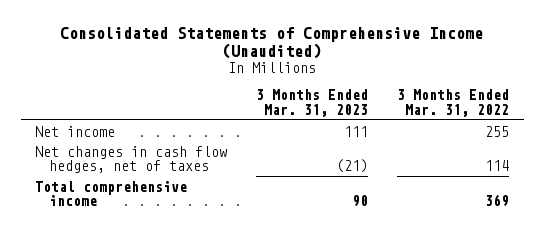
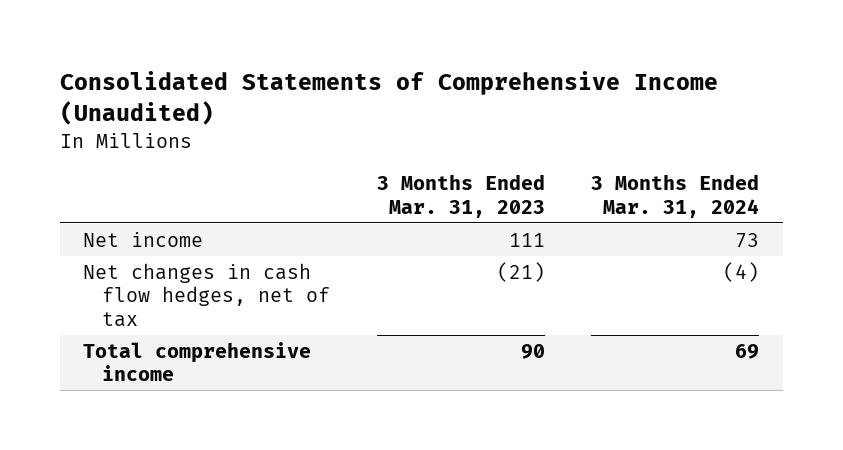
[397,89,510,117] 3 Months Ended Mar. 31, 2022 -> none
none -> [591,174,760,218] 3 Months Ended Mar. 31, 2024
[35,145,228,174] Net changes in cash flow hedges, net of taxes -> [83,262,331,327] Net changes in cash flow hedges, net of tax

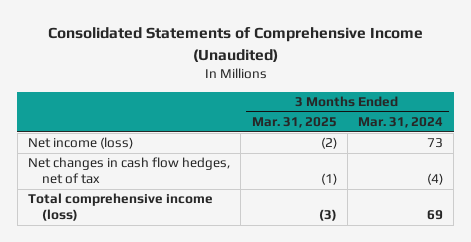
[376,174,545,218] 3 Months Ended Mar. 31, 2023 -> none
none -> [251,117,337,129] Mar. 31, 2025
[83,231,204,247] Net income -> [27,137,133,150] Net income (loss)
[83,341,312,382] Total comprehensive income -> [27,193,213,222] Total comprehensive income (loss)

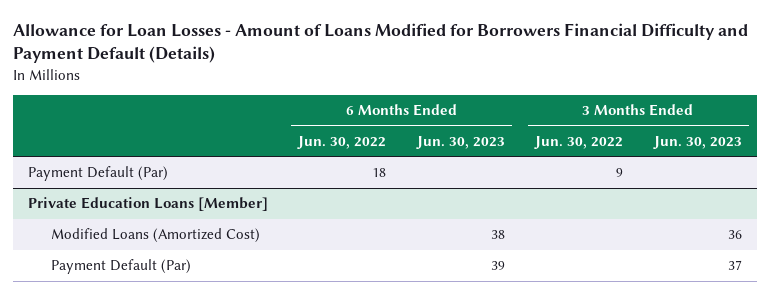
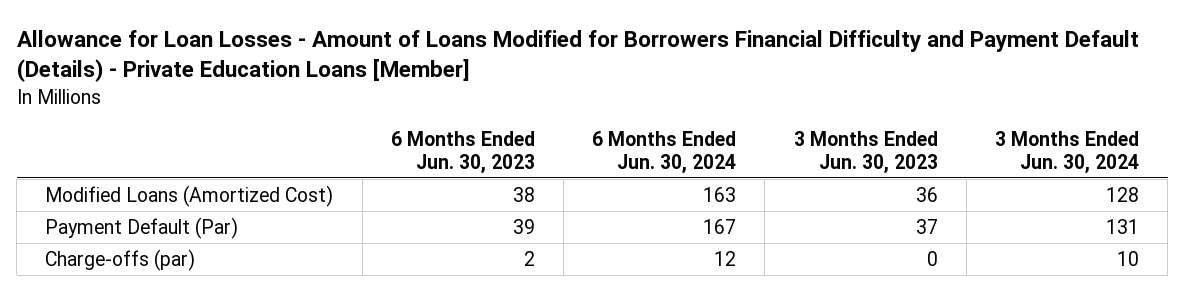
[12,23,748,64] Allowance for Loan Losses - Amount of Loans Modified for Borrowers Financial Difficulty and Payment Default (Details) -> [16,30,1139,83] Allowance for Loan Losses - Amount of Loans Modified for Borrowers Financial Difficulty and Payment Default (Details) - Private Education Loans [Member]
[297,135,387,149] Jun. 30, 2022 -> none
[534,135,624,149] Jun. 30, 2022 -> none
none -> [592,131,737,174] 6 Months Ended Jun. 30, 2024
none -> [995,131,1140,174] 3 Months Ended Jun. 30, 2024
[27,166,168,182] Payment Default (Par) -> none
[27,197,268,212] Private Education Loans [Member] -> none
none -> [45,248,196,271] Charge-offs (par)

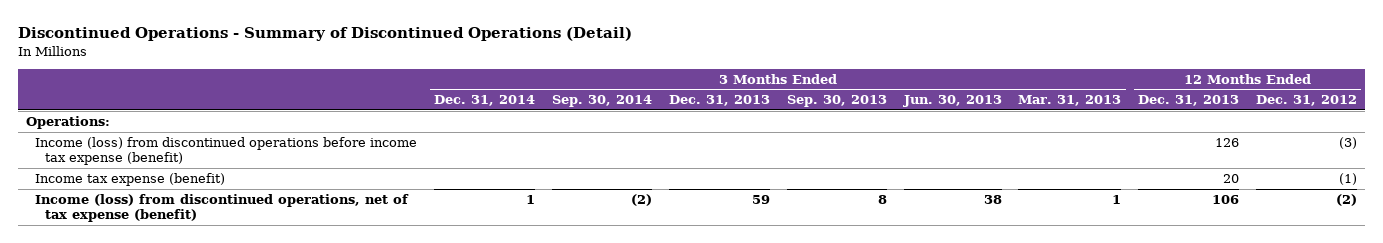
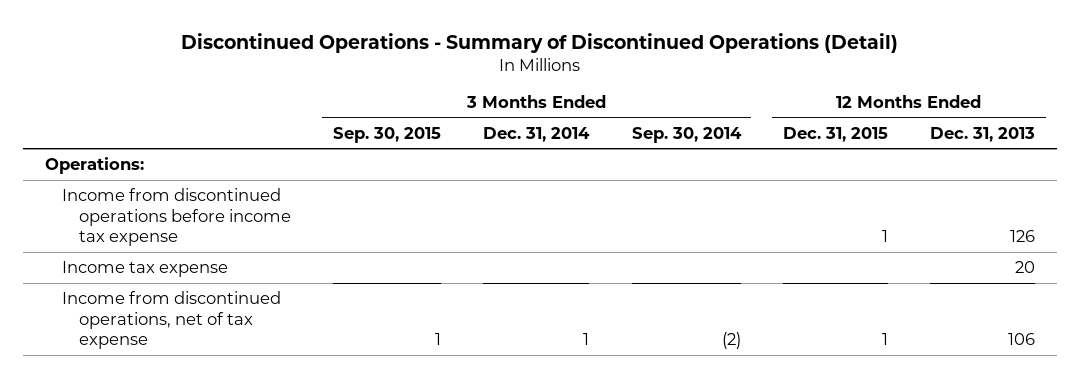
[668,95,770,107] Dec. 31, 2013 -> none
[786,95,887,108] Sep. 30, 2013 -> none
[902,95,1002,108] Jun. 30, 2013 -> none
[1018,95,1122,107] Mar. 31, 2013 -> none
[1256,95,1358,107] Dec. 31, 2012 -> none
none -> [332,126,441,143] Sep. 30, 2015
none -> [783,126,889,142] Dec. 31, 2015
[35,137,418,166] Income (loss) from discontinued operations before income tax expense (benefit) -> [61,188,291,247] Income from discontinued operations before income tax expense
[35,173,226,187] Income tax expense (benefit) -> [61,261,228,278] Income tax expense
[35,194,410,223] Income (loss) from discontinued operations, net of tax expense (benefit) -> [61,291,281,350] Income from discontinued operations, net of tax expense

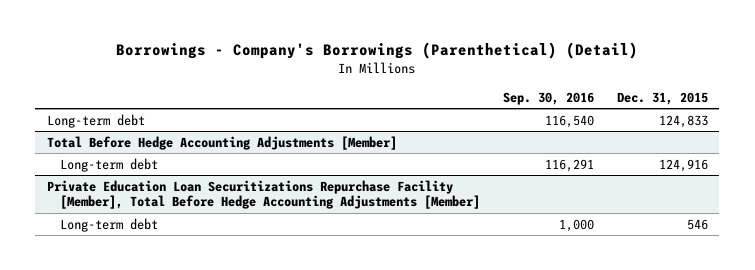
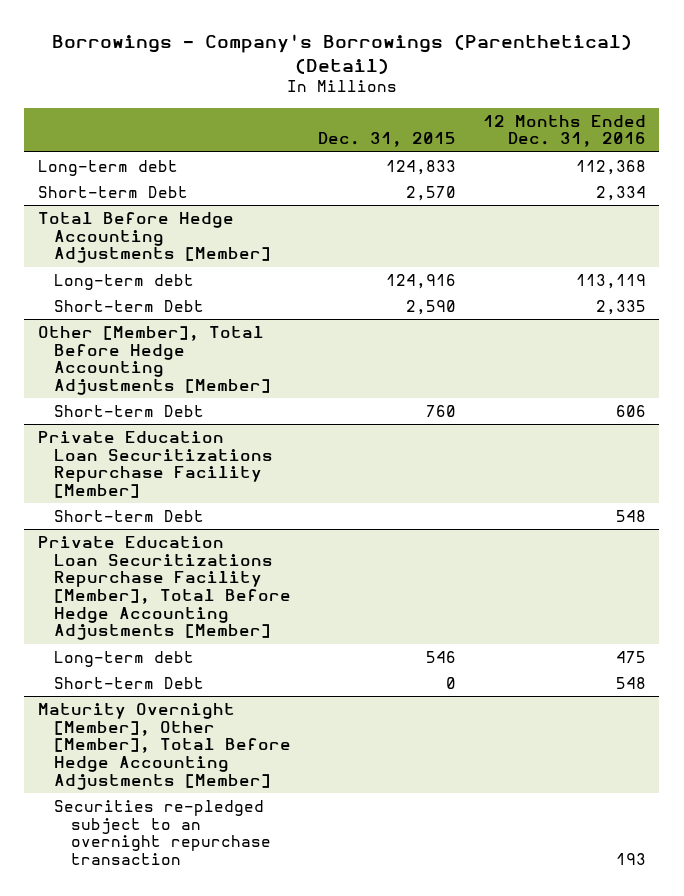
[503,91,595,105] Sep. 30, 2016 -> none
none -> [482,114,646,148] 12 Months Ended Dec. 31, 2016
none -> [37,185,188,198] Short-term Debt
none -> [54,299,205,312] Short-term Debt
none -> [37,325,272,396] Other [Member], Total Before Hedge Accounting Adjustments [Member]
none -> [54,404,205,417] Short-term Debt
none -> [37,430,274,499] Private Education Loan Securitizations Repurchase Facility [Member]
none -> [54,509,205,522] Short-term Debt
none -> [54,676,205,689] Short-term Debt
none -> [37,702,292,790] Maturity Overnight [Member], Other [Member], Total Before Hedge Accounting Adjustments [Member]
none -> [54,799,272,866] Securities re-pledged subject to an overnight repurchase transaction

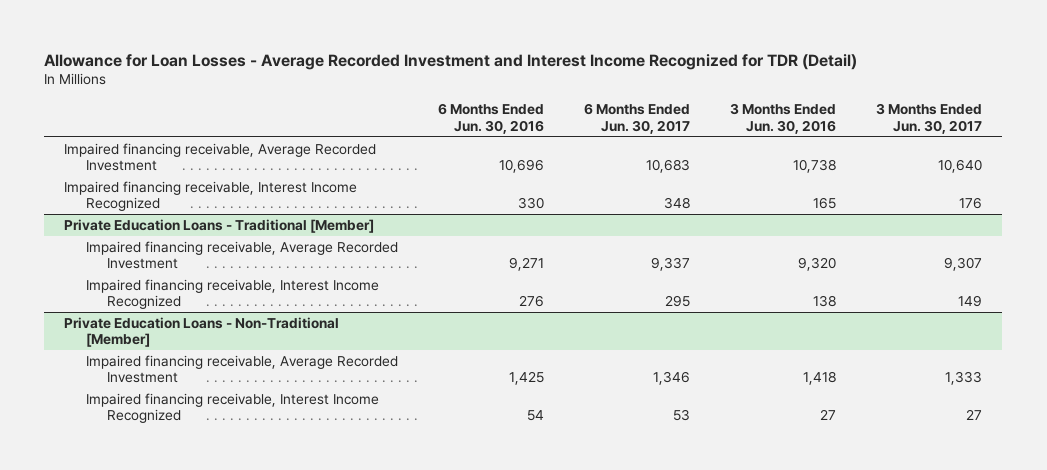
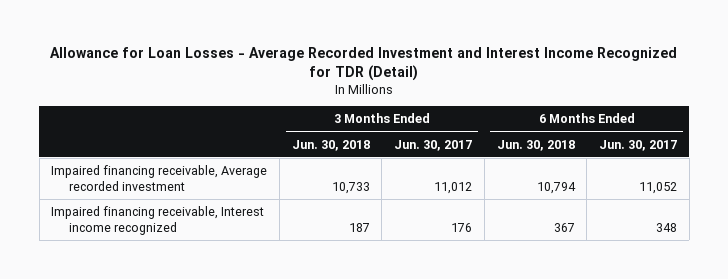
[437,102,544,134] 6 Months Ended Jun. 30, 2016 -> none
[730,102,837,134] 3 Months Ended Jun. 30, 2016 -> none
none -> [291,139,370,151] Jun. 30, 2018
none -> [496,139,575,151] Jun. 30, 2018
[64,218,375,233] Private Education Loans - Traditional [Member] -> none
[85,240,398,270] Impaired financing receivable, Average Recorded Investment -> none
[85,278,379,310] Impaired financing receivable, Interest Income Recognized -> none
[64,316,340,348] Private Education Loans - Non-Traditional [Member] -> none
[85,354,398,384] Impaired financing receivable, Average Recorded Investment -> none
[85,392,379,424] Impaired financing receivable, Interest Income Recognized -> none
[64,142,377,172] Impaired financing receivable, Average Recorded Investment -> [51,164,268,191] Impaired financing receivable, Average recorded investment
[645,159,690,174] 10,683 -> [638,181,677,194] 11,052
[938,159,983,174] 10,640 -> [434,181,473,194] 11,012
[64,180,358,212] Impaired financing receivable, Interest Income Recognized -> [51,205,265,235] Impaired financing receivable, Interest income recognized

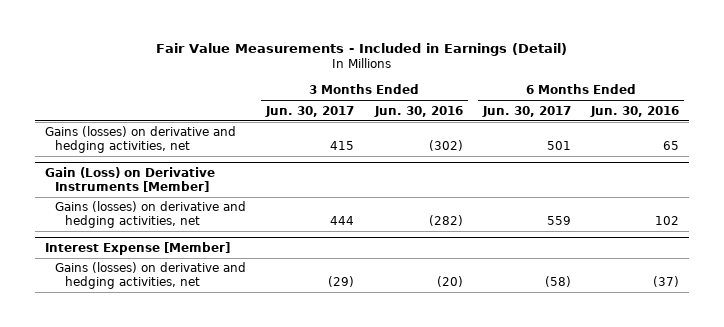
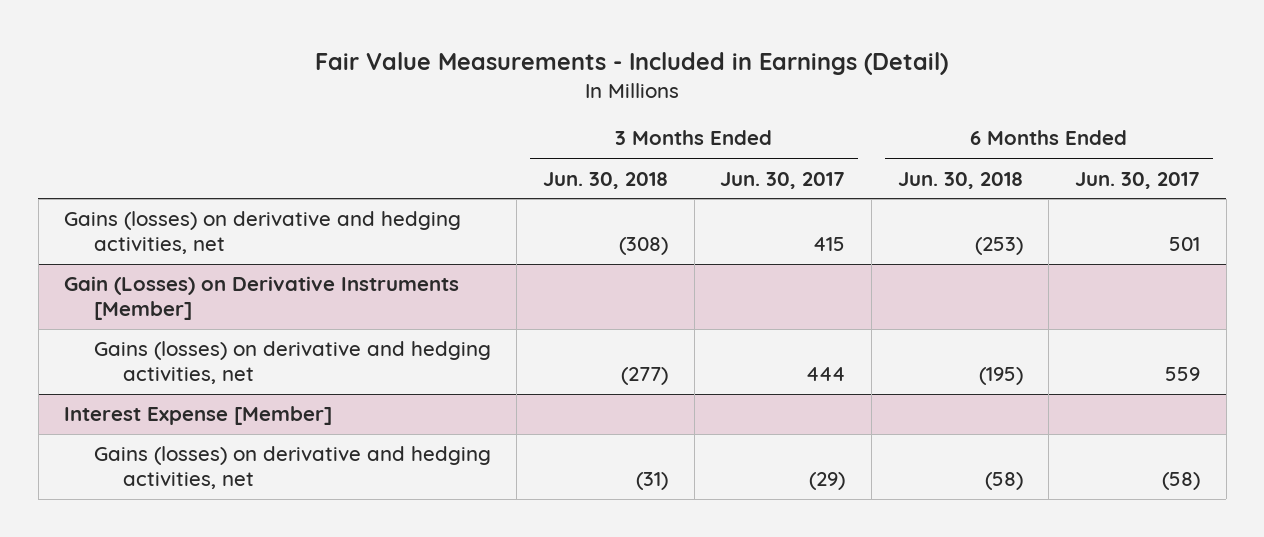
[373,105,463,117] Jun. 30, 2016 -> none
[590,105,680,117] Jun. 30, 2016 -> none
none -> [543,171,669,189] Jun. 30, 2018
none -> [897,171,1023,189] Jun. 30, 2018
[45,167,216,192] Gain (Loss) on Derivative Instruments [Member] -> [64,276,460,321] Gain (Losses) on Derivative Instruments [Member]

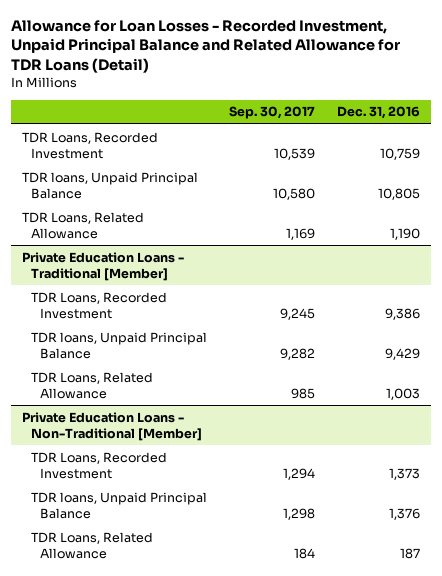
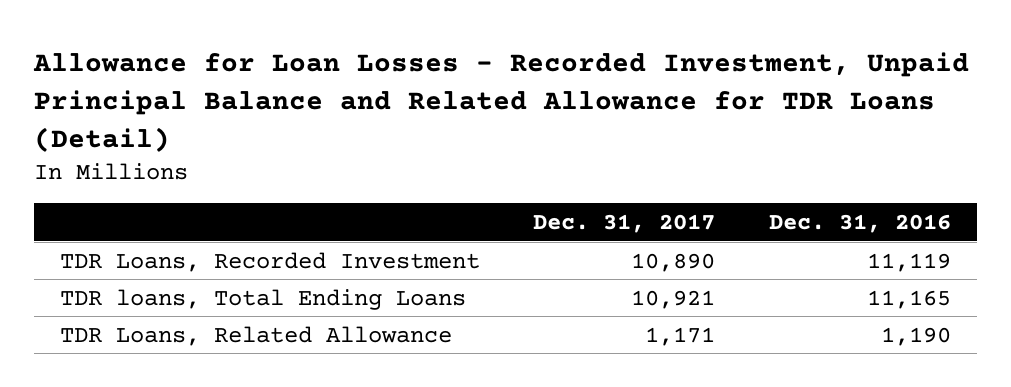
[229,106,316,120] Sep. 30, 2017 -> none
none -> [533,214,716,234] Dec. 31, 2017
[380,147,421,160] 10,759 -> [866,252,951,272] 11,119
[22,171,199,199] TDR loans, Unpaid Principal Balance -> [60,288,467,310] TDR loans, Total Ending Loans
[378,187,421,200] 10,805 -> [866,289,951,309] 11,165
[22,251,185,281] Private Education Loans - Traditional [Member] -> none
[31,291,168,319] TDR Loans, Recorded Investment -> none
[31,331,208,359] TDR loans, Unpaid Principal Balance -> none
[31,371,154,399] TDR Loans, Related Allowance -> none
[22,411,203,441] Private Education Loans - Non-Traditional [Member] -> none
[31,451,168,479] TDR Loans, Recorded Investment -> none
[31,491,208,519] TDR loans, Unpaid Principal Balance -> none
[31,531,154,559] TDR Loans, Related Allowance -> none

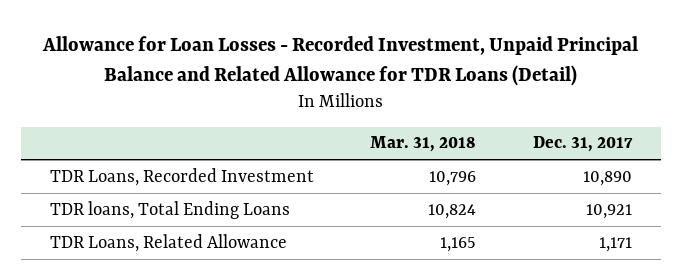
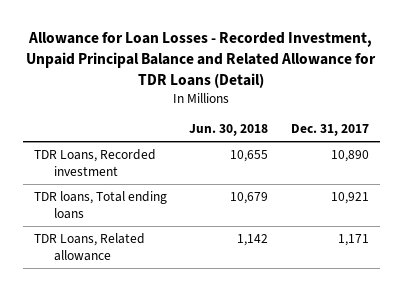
[370,136,477,153] Mar. 31, 2018 -> none
none -> [189,124,269,137] Jun. 30, 2018
[49,167,314,186] TDR Loans, Recorded Investment -> [33,148,156,177] TDR Loans, Recorded investment
[49,200,290,219] TDR loans, Total Ending Loans -> [33,190,167,220] TDR loans, Total ending loans
[49,233,287,252] TDR Loans, Related Allowance -> [33,232,145,262] TDR Loans, Related allowance

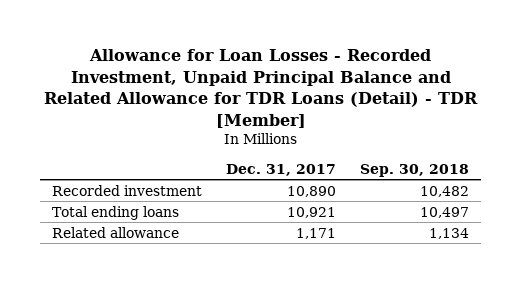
[26,32,377,88] Allowance for Loan Losses - Recorded Investment, Unpaid Principal Balance and Related Allowance for TDR Loans (Detail) -> [43,49,478,128] Allowance for Loan Losses - Recorded Investment, Unpaid Principal Balance and Related Allowance for TDR Loans (Detail) - TDR [Member]
[189,124,269,137] Jun. 30, 2018 -> none
none -> [360,163,470,177] Sep. 30, 2018
[33,148,156,177] TDR Loans, Recorded investment -> [51,184,202,196] Recorded investment
[33,190,167,220] TDR loans, Total ending loans -> [51,205,179,220] Total ending loans
[33,232,145,262] TDR Loans, Related allowance -> [51,226,179,238] Related allowance

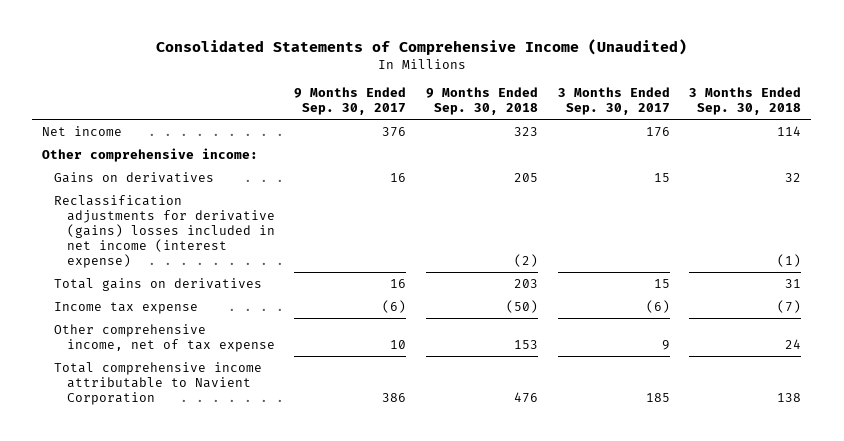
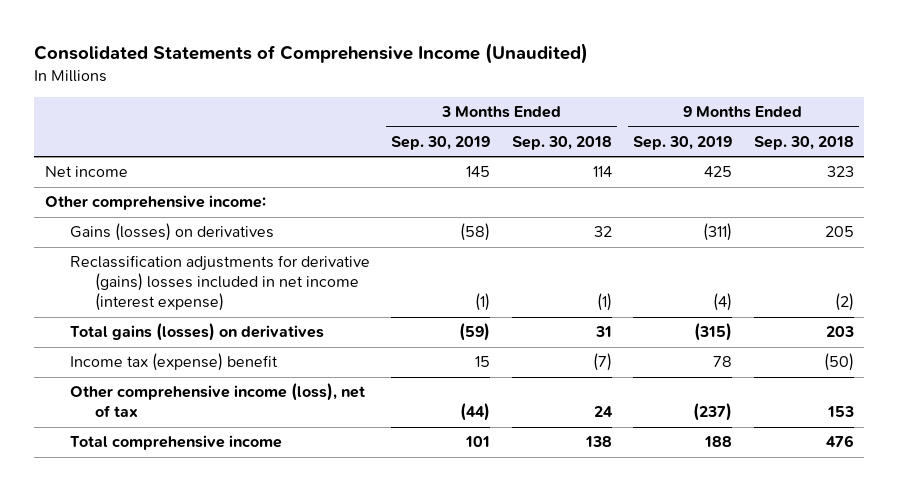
[294,87,407,116] 9 Months Ended Sep. 30, 2017 -> none
[557,87,670,116] 3 Months Ended Sep. 30, 2017 -> none
none -> [391,135,491,150] Sep. 30, 2019
none -> [633,135,733,150] Sep. 30, 2019
[54,171,215,183] Gains on derivatives -> [70,223,275,242] Gains (losses) on derivatives
[54,277,263,291] Total gains on derivatives -> [70,323,325,342] Total gains (losses) on derivatives
[54,301,199,314] Income tax expense -> [70,353,279,372] Income tax (expense) benefit
[54,323,275,352] Other comprehensive income, net of tax expense -> [70,383,366,418] Other comprehensive income (loss), net of tax
[54,361,263,406] Total comprehensive income attributable to Navient Corporation -> [70,435,283,451] Total comprehensive income

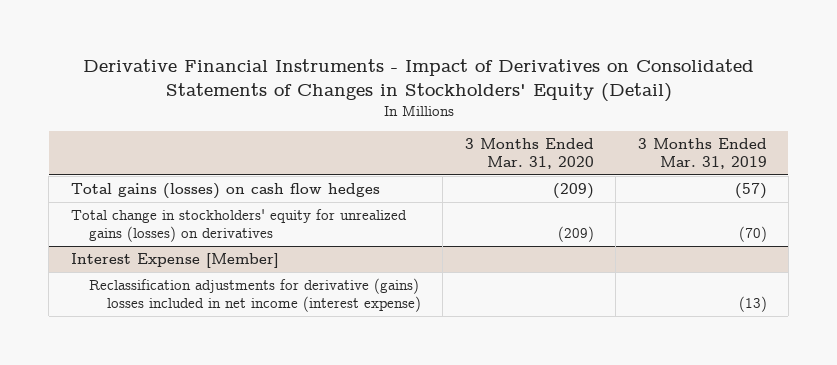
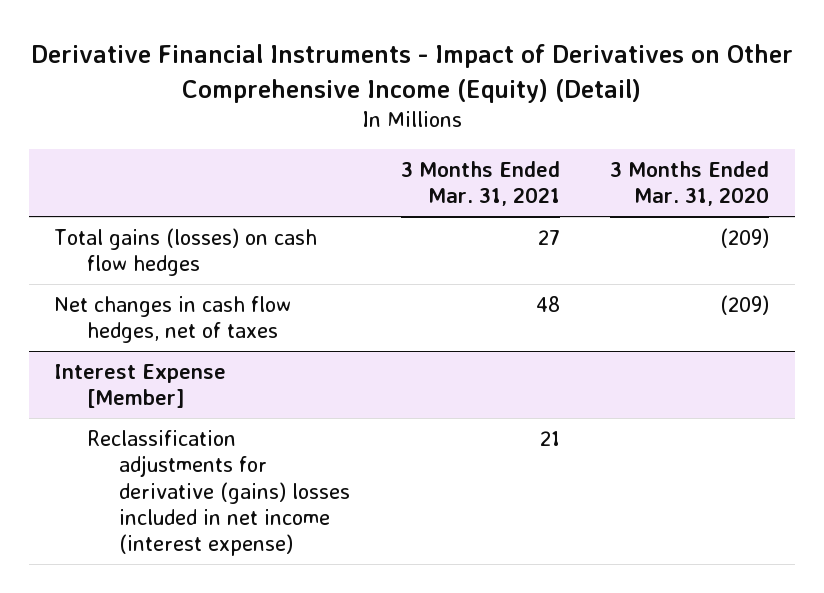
[82,59,754,102] Derivative Financial Instruments - Impact of Derivatives on Consolidated Statements of Changes in Stockholders' Equity (Detail) -> [30,44,793,103] Derivative Financial Instruments - Impact of Derivatives on Other Comprehensive Income (Equity) (Detail)
[637,138,767,170] 3 Months Ended Mar. 31, 2019 -> none
none -> [400,161,560,207] 3 Months Ended Mar. 31, 2021
[70,209,407,242] Total change in stockholders' equity for unrealized gains (losses) on derivatives -> none
none -> [54,295,292,344] Net changes in cash flow hedges, net of taxes

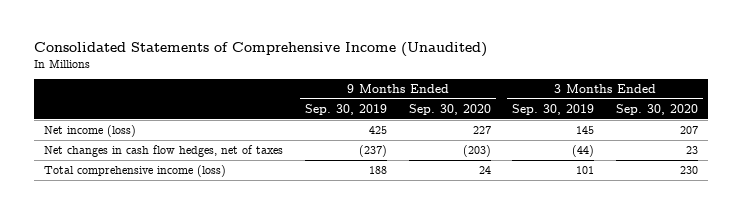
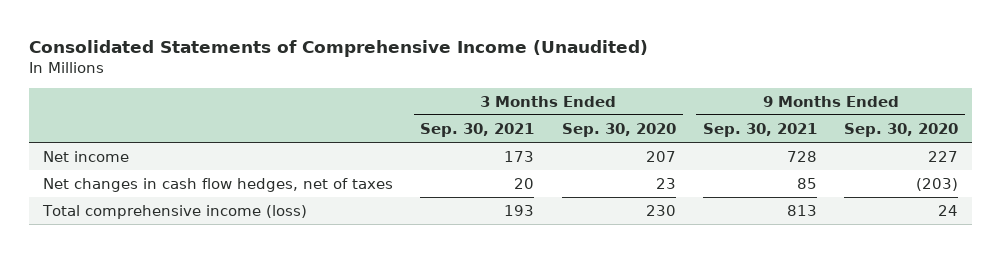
[304,103,387,115] Sep. 30, 2019 -> none
[512,103,595,115] Sep. 30, 2019 -> none
none -> [420,123,535,138] Sep. 30, 2021
none -> [703,123,818,138] Sep. 30, 2021
[44,124,137,137] Net income (loss) -> [43,151,130,163] Net income

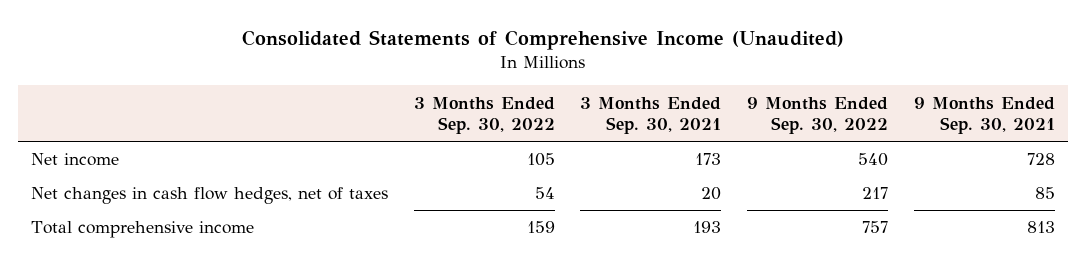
[561,123,676,138] Sep. 30, 2020 -> none
[844,123,959,138] Sep. 30, 2020 -> none
none -> [413,96,555,135] 3 Months Ended Sep. 30, 2022
none -> [747,96,889,135] 9 Months Ended Sep. 30, 2022
[42,205,308,220] Total comprehensive income (loss) -> [30,221,254,239] Total comprehensive income

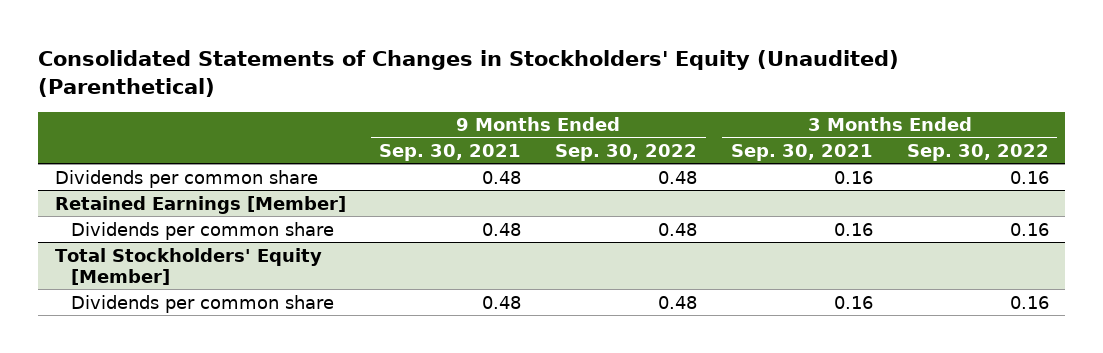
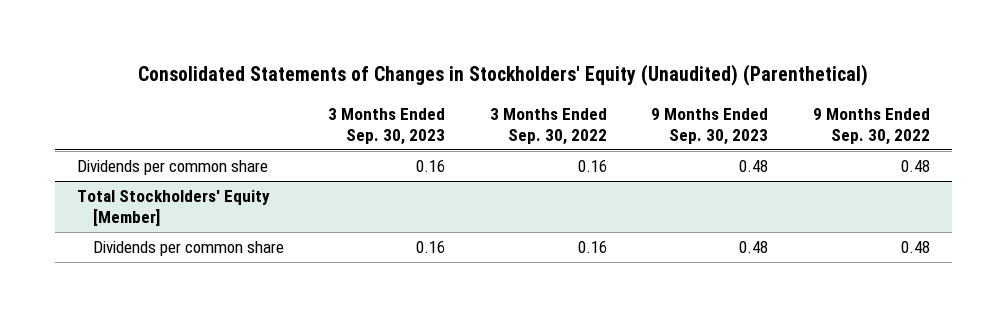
[379,143,522,161] Sep. 30, 2021 -> none
[730,143,873,161] Sep. 30, 2021 -> none
none -> [328,107,446,145] 3 Months Ended Sep. 30, 2023
none -> [651,107,769,145] 9 Months Ended Sep. 30, 2023
[54,195,346,214] Retained Earnings [Member] -> none
[71,221,335,240] Dividends per common share -> none

